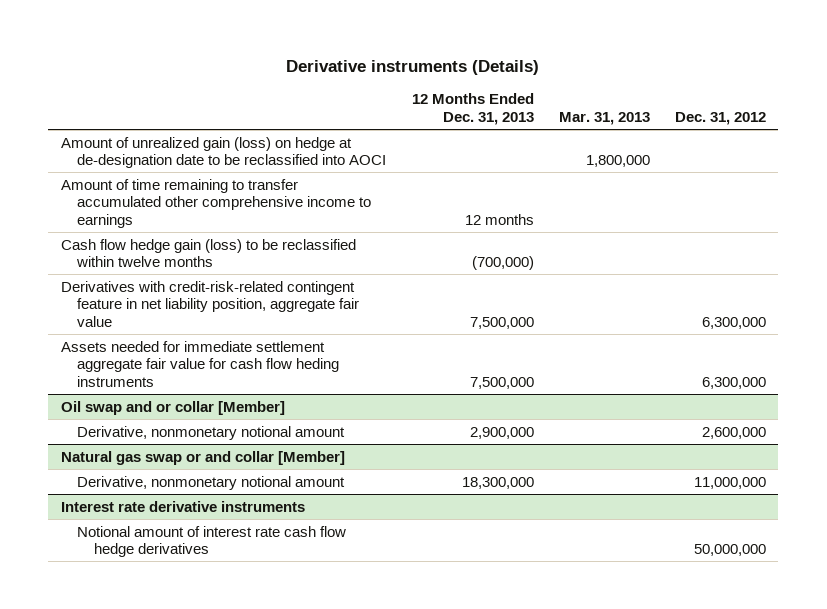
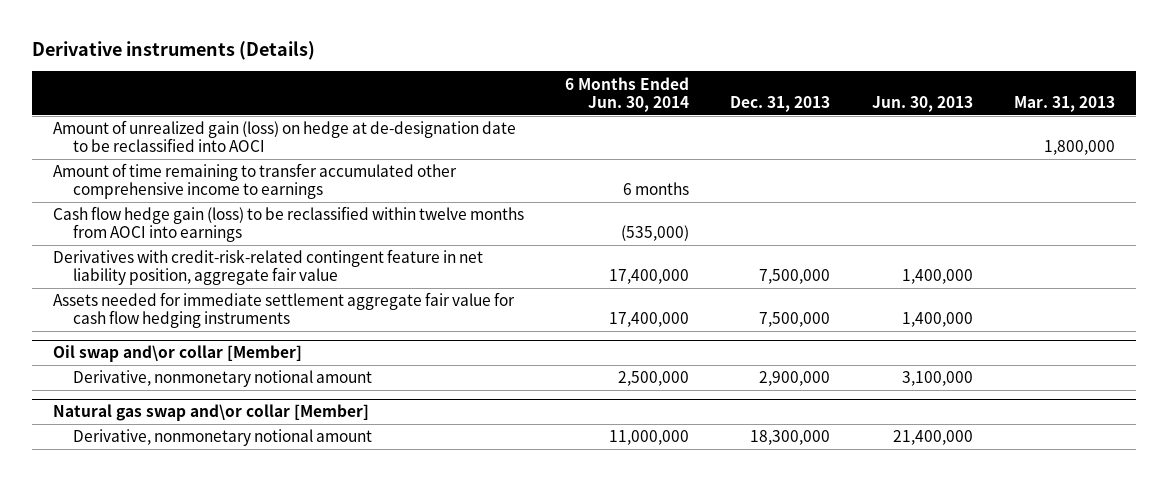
[411,93,534,125] 12 Months Ended Dec. 31, 2013 -> none
[674,111,766,125] Dec. 31, 2012 -> none
none -> [565,76,690,112] 6 Months Ended Jun. 30, 2014
none -> [730,95,831,112] Dec. 31, 2013
none -> [871,95,973,112] Jun. 30, 2013
[61,238,357,268] Cash flow hedge gain (loss) to be reclassified within twelve months -> [52,206,524,243] Cash flow hedge gain (loss) to be reclassified within twelve months from AOCI into earnings
[61,340,340,387] Assets needed for immediate settlement aggregate fair value for cash flow heding instruments -> [52,292,515,329] Assets needed for immediate settlement aggregate fair value for cash flow hedging instruments
[61,400,286,415] Oil swap and or collar [Member] -> [52,345,302,363] Oil swap and\or collar [Member]
[61,450,346,465] Natural gas swap or and collar [Member] -> [52,404,369,422] Natural gas swap and\or collar [Member]
[61,500,306,512] Interest rate derivative instruments -> none
[77,525,347,558] Notional amount of interest rate cash flow hedge derivatives -> none

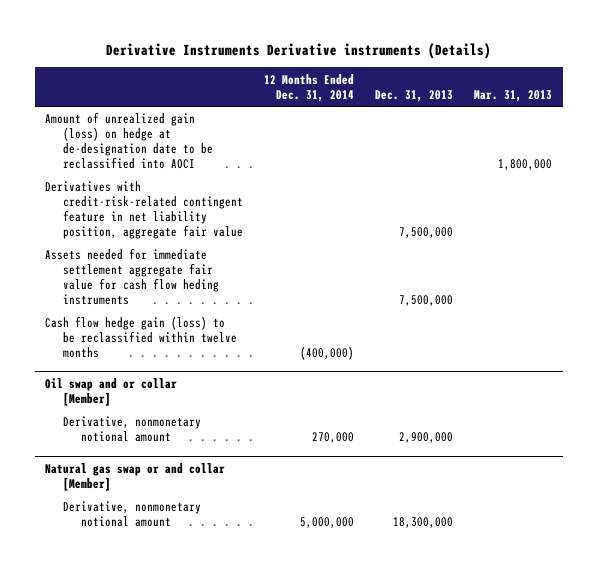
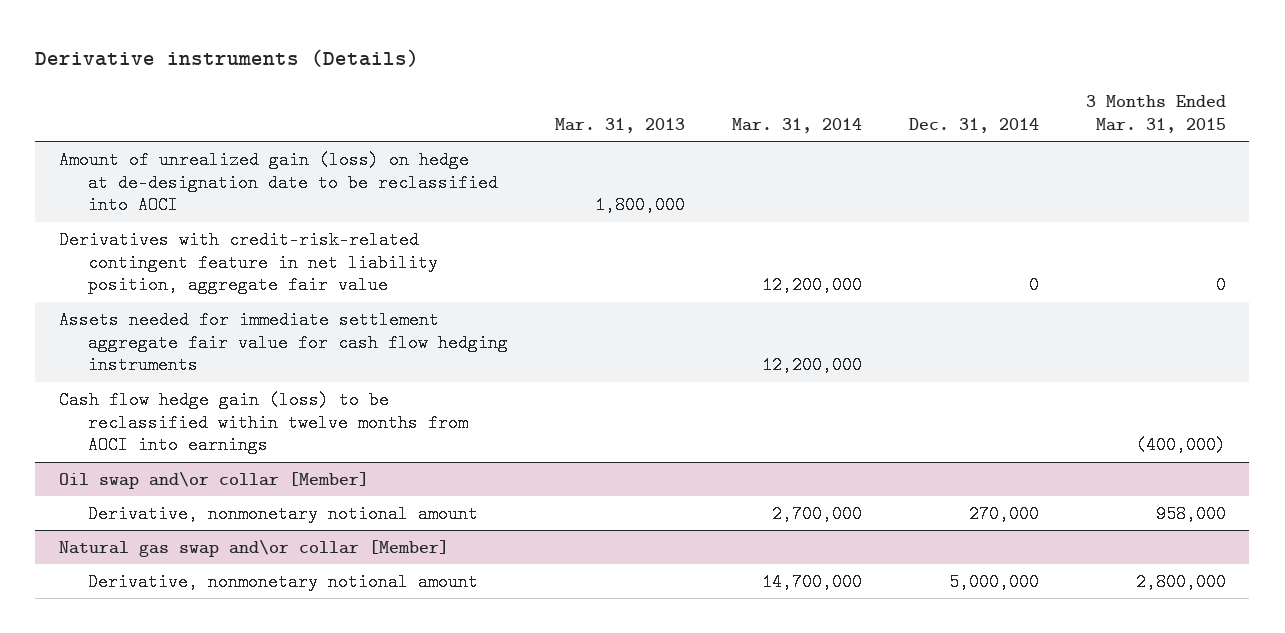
[105,42,491,59] Derivative Instruments Derivative instruments (Details) -> [35,48,420,67] Derivative instruments (Details)
[264,73,355,102] 12 Months Ended Dec. 31, 2014 -> none
[375,89,454,102] Dec. 31, 2013 -> none
none -> [731,117,862,133] Mar. 31, 2014
none -> [908,117,1039,133] Dec. 31, 2014
none -> [1085,94,1226,133] 3 Months Ended Mar. 31, 2015
[45,248,220,305] Assets needed for immediate settlement aggregate fair value for cash flow heding instruments -> [58,310,508,375] Assets needed for immediate settlement aggregate fair value for cash flow hedging instruments
[45,316,238,358] Cash flow hedge gain (loss) to be reclassified within twelve months -> [58,390,468,455] Cash flow hedge gain (loss) to be reclassified within twelve months from AOCI into earnings
[45,377,178,406] Oil swap and or collar [Member] -> [58,470,369,489] Oil swap and\or collar [Member]
[45,462,226,491] Natural gas swap or and collar [Member] -> [58,538,449,557] Natural gas swap and\or collar [Member]

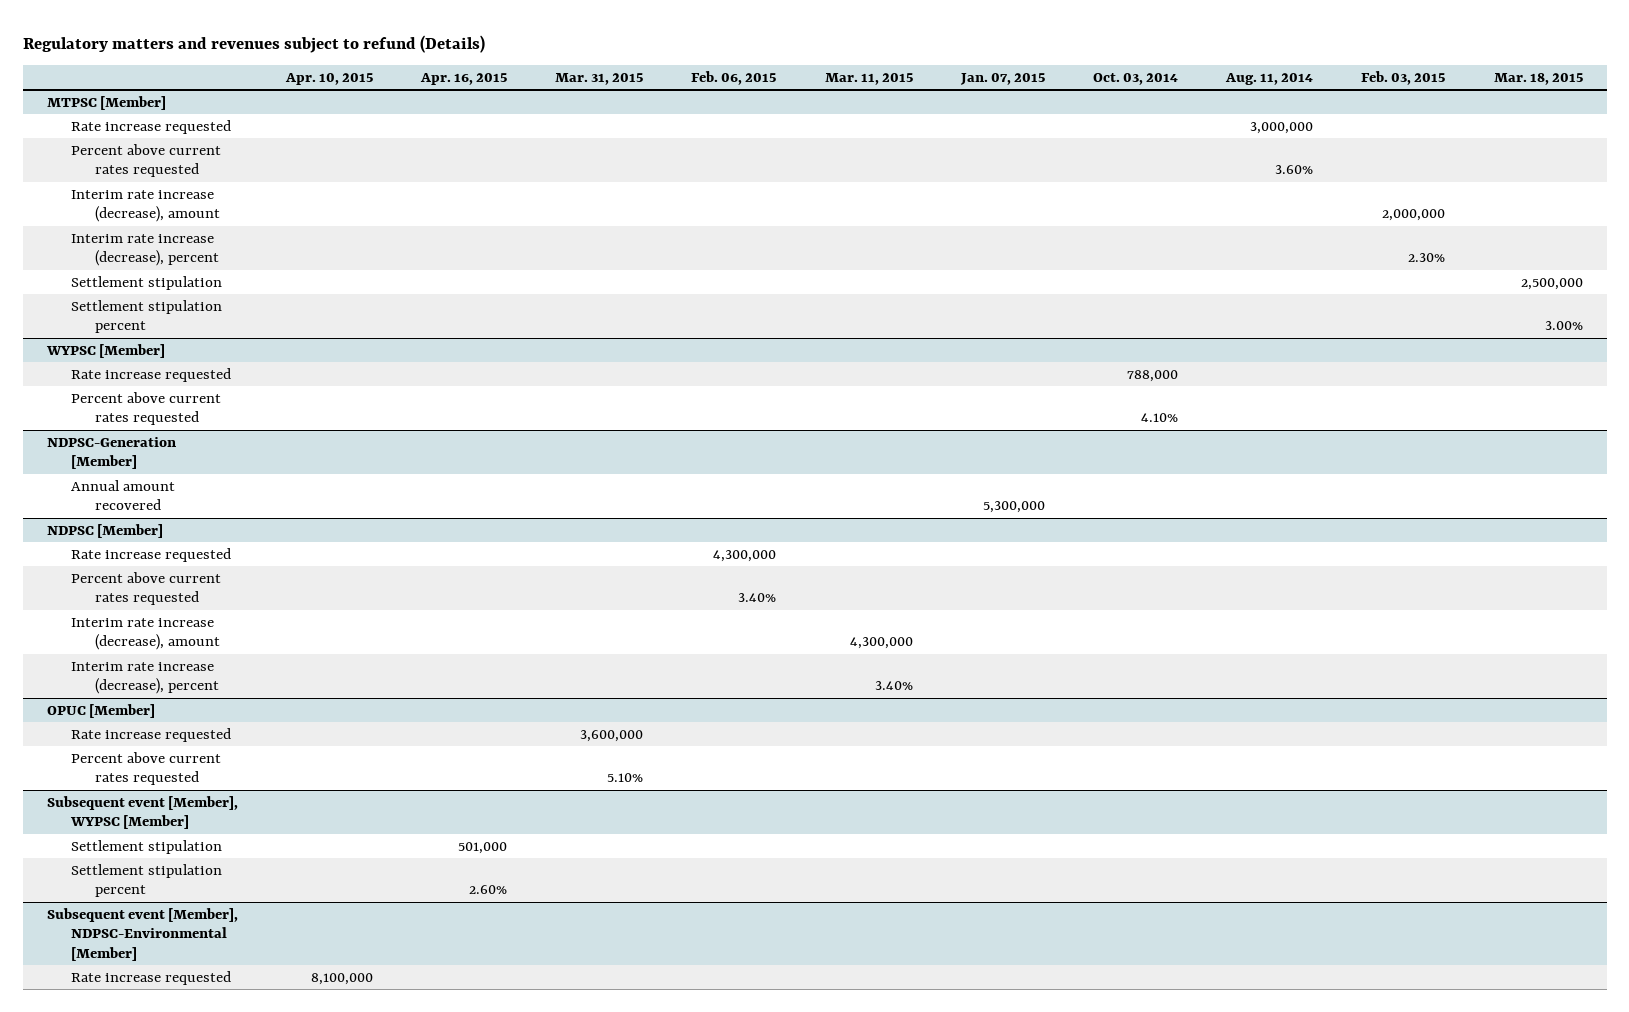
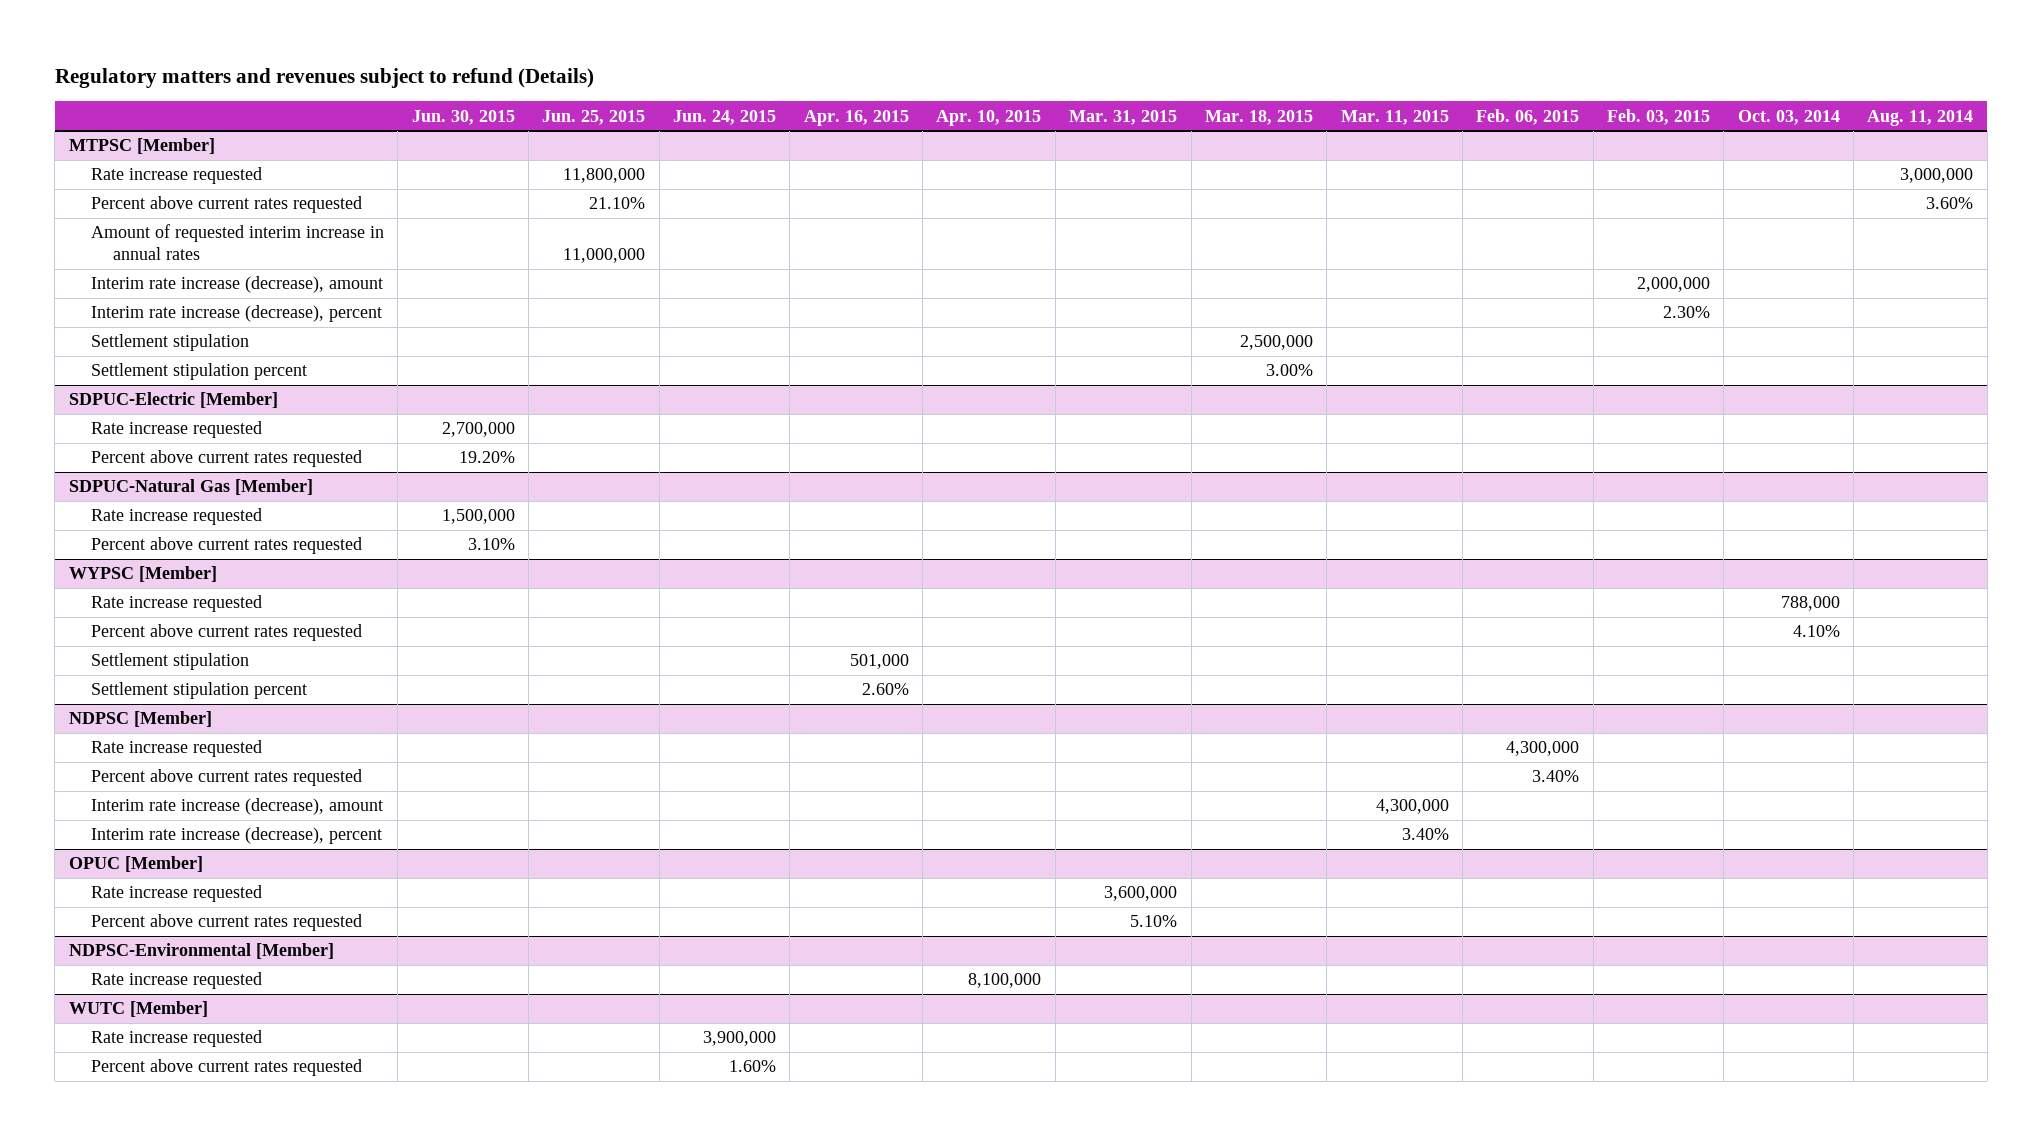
[959,73,1045,86] Jan. 07, 2015 -> none
none -> [411,109,515,125] Jun. 30, 2015
none -> [542,109,646,125] Jun. 25, 2015
none -> [673,109,777,125] Jun. 24, 2015
none -> [90,224,384,260] Amount of requested interim increase in annual rates
none -> [68,392,278,409] SDPUC-Electric [Member]
none -> [90,421,262,439] Rate increase requested
none -> [90,450,362,468] Percent above current rates requested
none -> [68,479,313,496] SDPUC-Natural Gas [Member]
none -> [90,508,262,526] Rate increase requested
none -> [90,537,362,555] Percent above current rates requested
[46,436,176,470] NDPSC-Generation [Member] -> none
[71,479,176,511] Annual amount recovered -> none
none -> [90,653,249,671] Settlement stipulation
none -> [90,682,307,700] Settlement stipulation percent
[46,795,238,830] Subsequent event [Member], WYPSC [Member] -> none
[71,839,223,854] Settlement stipulation -> none
[71,863,223,898] Settlement stipulation percent -> none
[46,907,238,961] Subsequent event [Member], NDPSC-Environmental [Member] -> [68,943,334,960] NDPSC-Environmental [Member]
none -> [68,1001,208,1018] WUTC [Member]
none -> [90,1030,262,1048] Rate increase requested
none -> [90,1059,362,1077] Percent above current rates requested

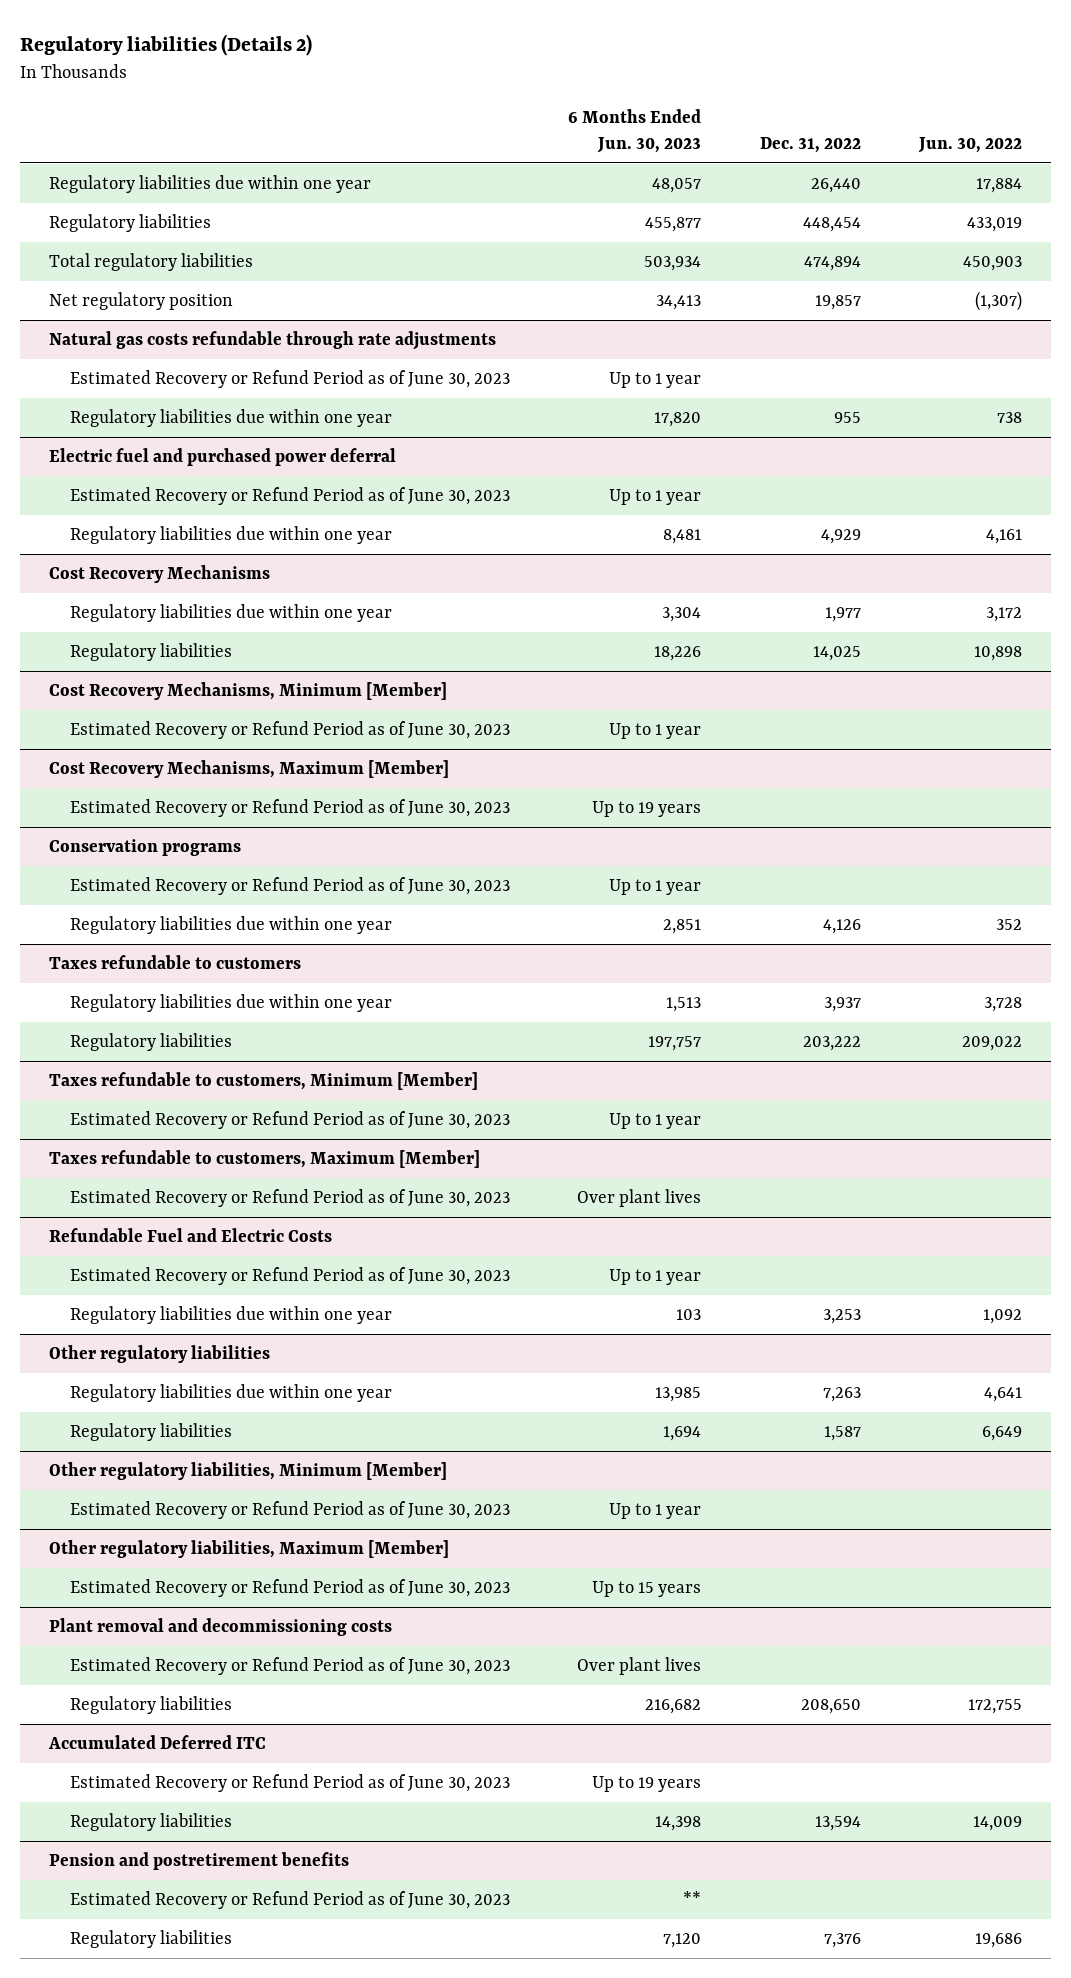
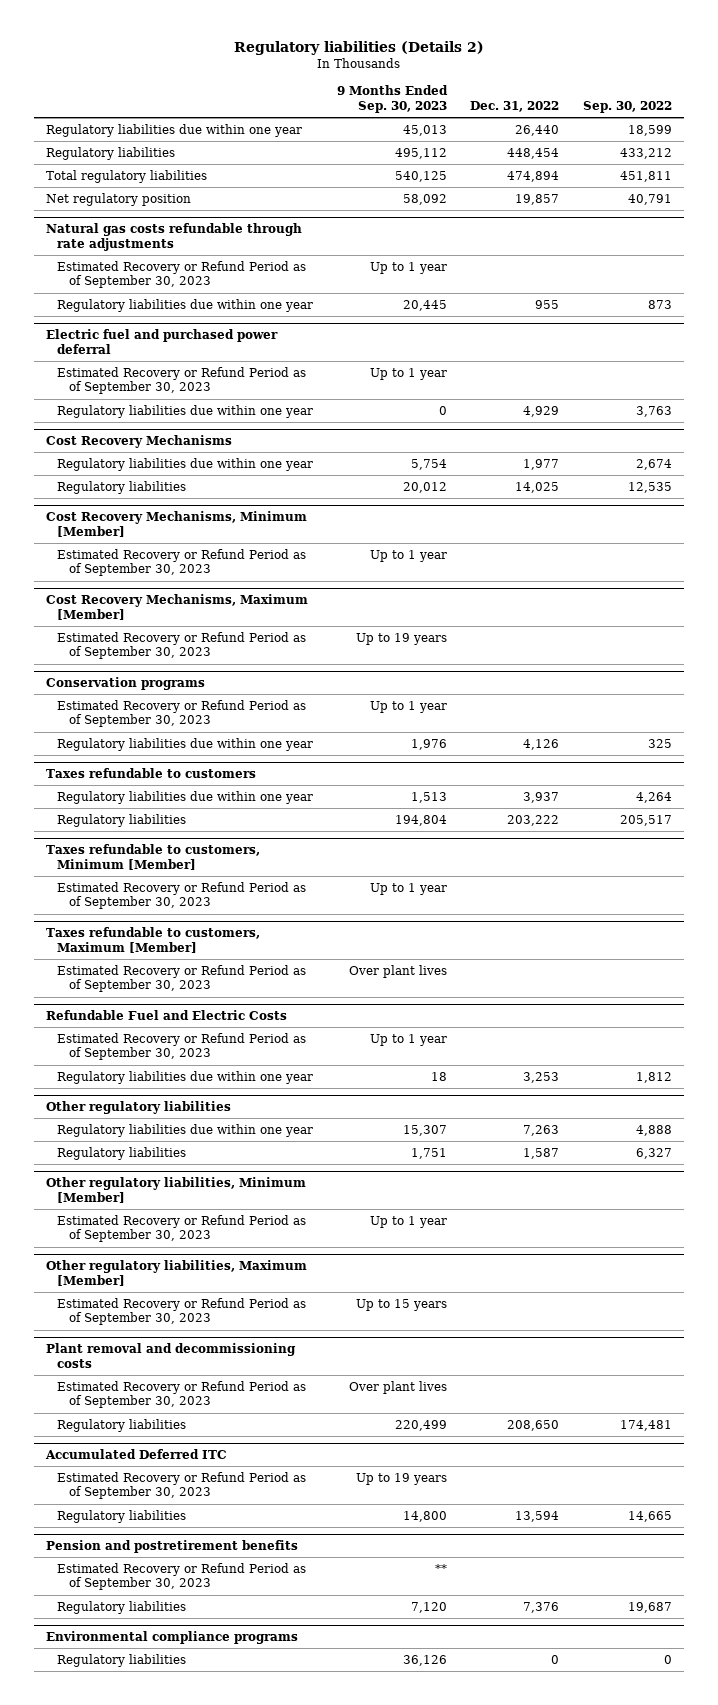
[568,109,702,153] 6 Months Ended Jun. 30, 2023 -> none
[917,136,1022,153] Jun. 30, 2022 -> none
none -> [336,85,448,113] 9 Months Ended Sep. 30, 2023
none -> [582,100,672,113] Sep. 30, 2022
[70,370,511,389] Estimated Recovery or Refund Period as of June 30, 2023 -> [57,260,307,289] Estimated Recovery or Refund Period as of September 30, 2023
[70,487,511,506] Estimated Recovery or Refund Period as of June 30, 2023 -> [57,366,307,395] Estimated Recovery or Refund Period as of September 30, 2023
[70,721,511,740] Estimated Recovery or Refund Period as of June 30, 2023 -> [57,548,307,577] Estimated Recovery or Refund Period as of September 30, 2023
[70,799,511,818] Estimated Recovery or Refund Period as of June 30, 2023 -> [57,631,307,660] Estimated Recovery or Refund Period as of September 30, 2023
[70,877,511,896] Estimated Recovery or Refund Period as of June 30, 2023 -> [57,699,307,728] Estimated Recovery or Refund Period as of September 30, 2023
[70,1111,511,1130] Estimated Recovery or Refund Period as of June 30, 2023 -> [57,881,307,910] Estimated Recovery or Refund Period as of September 30, 2023
[70,1189,511,1208] Estimated Recovery or Refund Period as of June 30, 2023 -> [57,964,307,993] Estimated Recovery or Refund Period as of September 30, 2023
[70,1267,511,1286] Estimated Recovery or Refund Period as of June 30, 2023 -> [57,1032,307,1061] Estimated Recovery or Refund Period as of September 30, 2023
[70,1501,511,1520] Estimated Recovery or Refund Period as of June 30, 2023 -> [57,1214,307,1243] Estimated Recovery or Refund Period as of September 30, 2023
[70,1579,511,1598] Estimated Recovery or Refund Period as of June 30, 2023 -> [57,1297,307,1326] Estimated Recovery or Refund Period as of September 30, 2023
[70,1657,511,1676] Estimated Recovery or Refund Period as of June 30, 2023 -> [57,1380,307,1409] Estimated Recovery or Refund Period as of September 30, 2023
[70,1774,511,1793] Estimated Recovery or Refund Period as of June 30, 2023 -> [57,1471,307,1500] Estimated Recovery or Refund Period as of September 30, 2023
[70,1891,511,1910] Estimated Recovery or Refund Period as of June 30, 2023 -> [57,1562,307,1591] Estimated Recovery or Refund Period as of September 30, 2023
none -> [45,1631,298,1645] Environmental compliance programs
none -> [57,1653,187,1667] Regulatory liabilities

